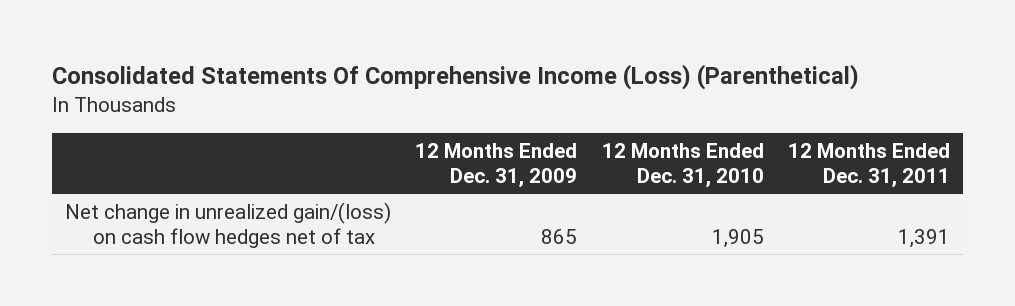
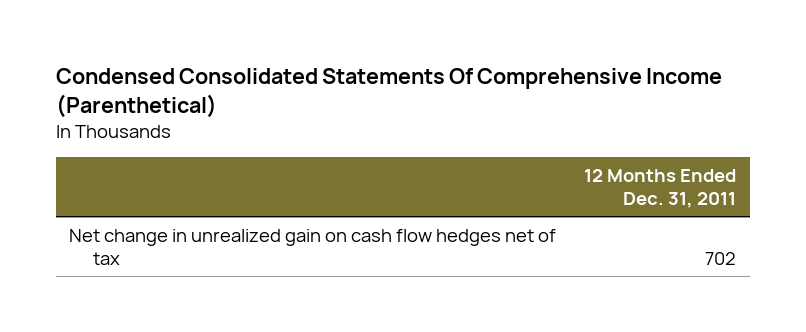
[52,64,860,91] Consolidated Statements Of Comprehensive Income (Loss) (Parenthetical) -> [55,68,722,119] Condensed Consolidated Statements Of Comprehensive Income (Parenthetical)
[415,142,578,188] 12 Months Ended Dec. 31, 2009 -> none
[601,142,764,188] 12 Months Ended Dec. 31, 2010 -> none
[64,202,391,248] Net change in unrealized gain/(loss) on cash flow hedges net of tax -> [69,229,557,265] Net change in unrealized gain on cash flow hedges net of tax
[898,228,951,248] 1,391 -> [705,251,737,265] 702

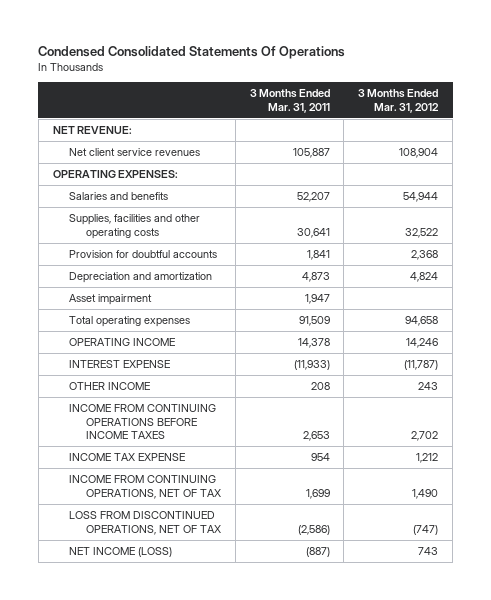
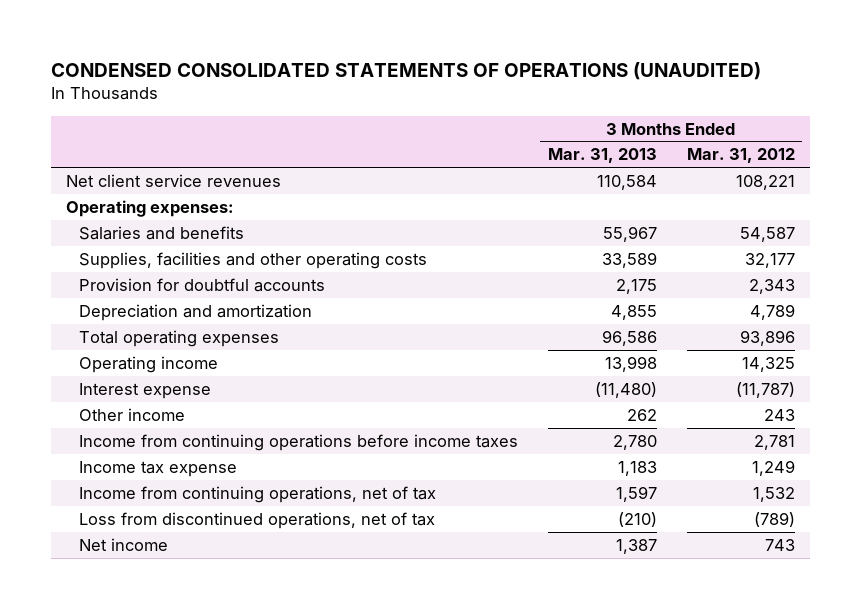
[38,45,346,59] Condensed Consolidated Statements Of Operations -> [51,61,762,80] CONDENSED CONSOLIDATED STATEMENTS OF OPERATIONS (UNAUDITED)
[249,89,330,113] 3 Months Ended Mar. 31, 2011 -> none
none -> [547,148,657,164] Mar. 31, 2013
[52,126,132,135] NET REVENUE: -> none
[69,294,153,306] Asset impairment -> none
[399,148,439,159] 108,904 -> [735,174,795,190] 108,221
[52,170,178,179] OPERATING EXPENSES: -> [66,199,235,217] Operating expenses:
[403,192,439,203] 54,944 -> [739,226,795,242] 54,587
[405,227,439,238] 32,522 -> [744,252,795,268] 32,177
[411,250,439,261] 2,368 -> [748,278,795,294] 2,343
[410,272,439,283] 4,824 -> [749,303,795,320] 4,789
[405,316,439,327] 94,658 -> [739,329,795,346] 93,896
[69,338,176,347] OPERATING INCOME -> [78,355,218,373] Operating income
[406,338,439,349] 14,246 -> [741,356,795,372] 14,325
[69,360,171,369] INTEREST EXPENSE -> [78,382,211,399] Interest expense
[69,382,151,391] OTHER INCOME -> [78,407,185,421] Other income
[69,404,217,440] INCOME FROM CONTINUING OPERATIONS BEFORE INCOME TAXES -> [78,433,518,451] Income from continuing operations before income taxes
[411,431,439,442] 2,702 -> [753,434,795,450] 2,781
[69,453,186,462] INCOME TAX EXPENSE -> [78,460,237,477] Income tax expense
[416,453,439,464] 1,212 -> [751,459,795,476] 1,249
[69,475,221,499] INCOME FROM CONTINUING OPERATIONS, NET OF TAX -> [78,485,436,503] Income from continuing operations, net of tax
[412,488,439,499] 1,490 -> [752,486,795,502] 1,532
[69,511,221,535] LOSS FROM DISCONTINUED OPERATIONS, NET OF TAX -> [78,511,435,529] Loss from discontinued operations, net of tax
[413,524,439,535] (747) -> [753,511,795,527] (789)
[69,547,173,558] NET INCOME (LOSS) -> [78,537,168,551] Net income

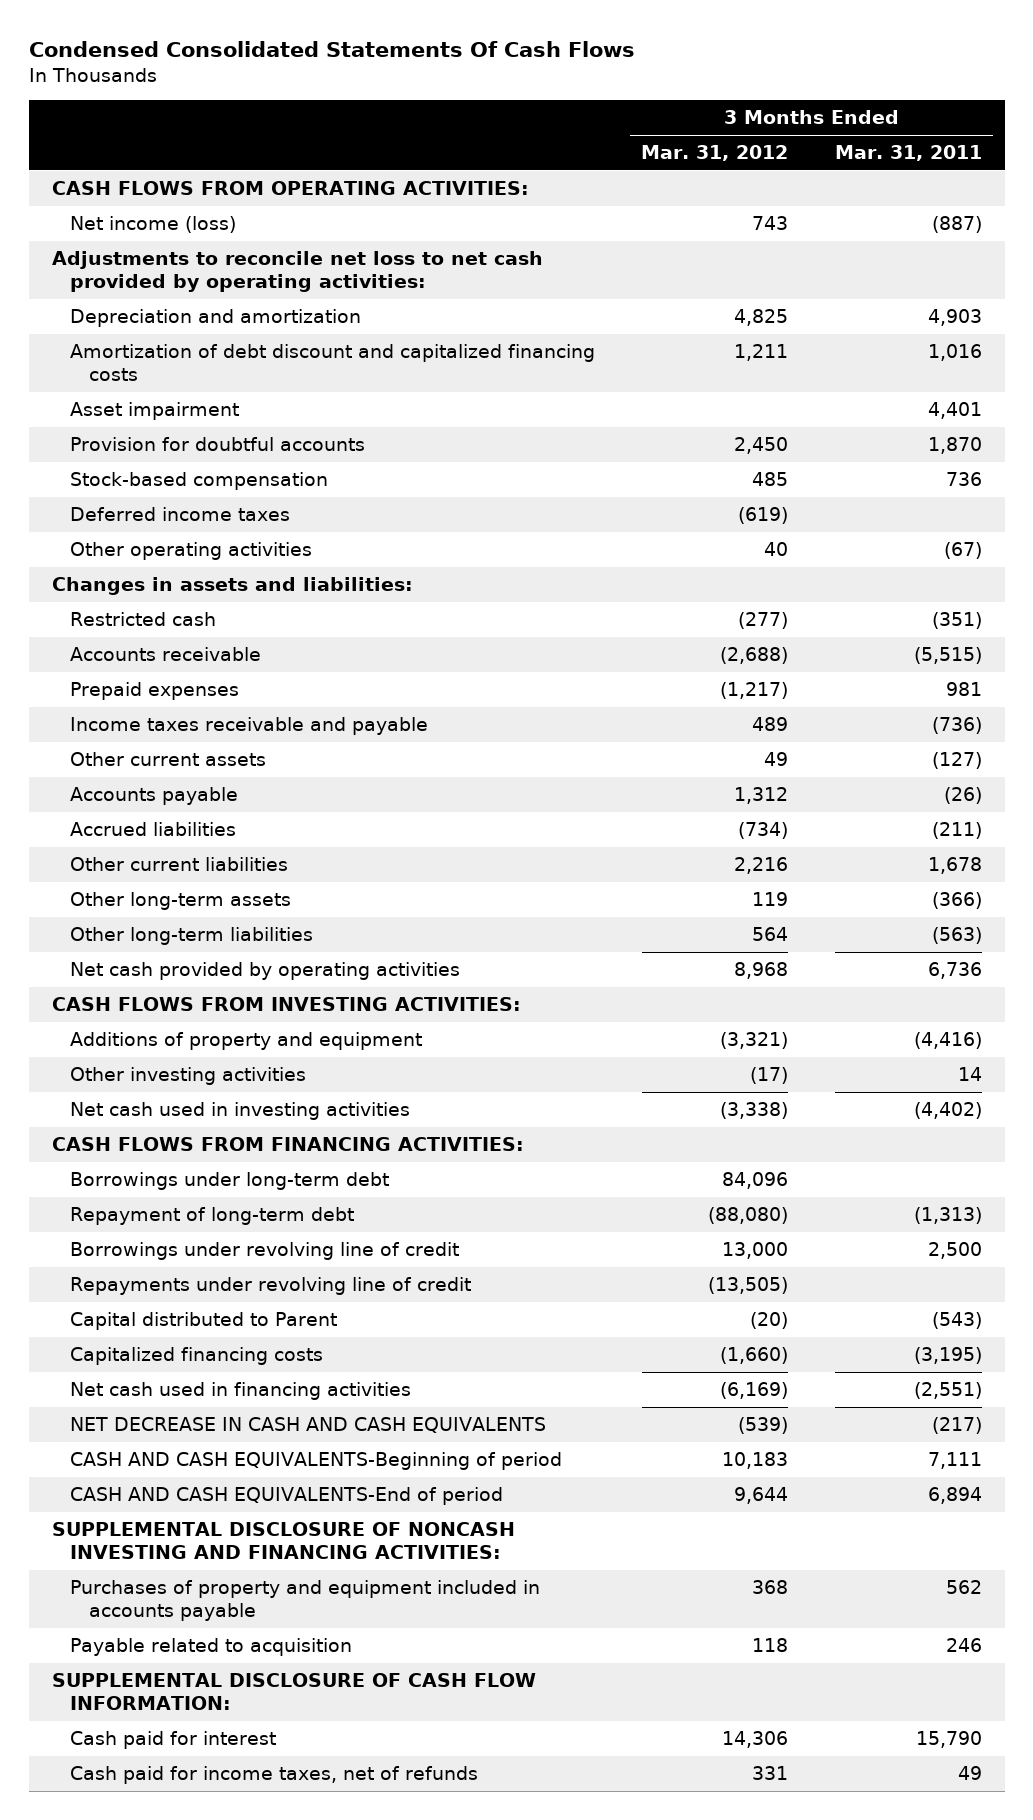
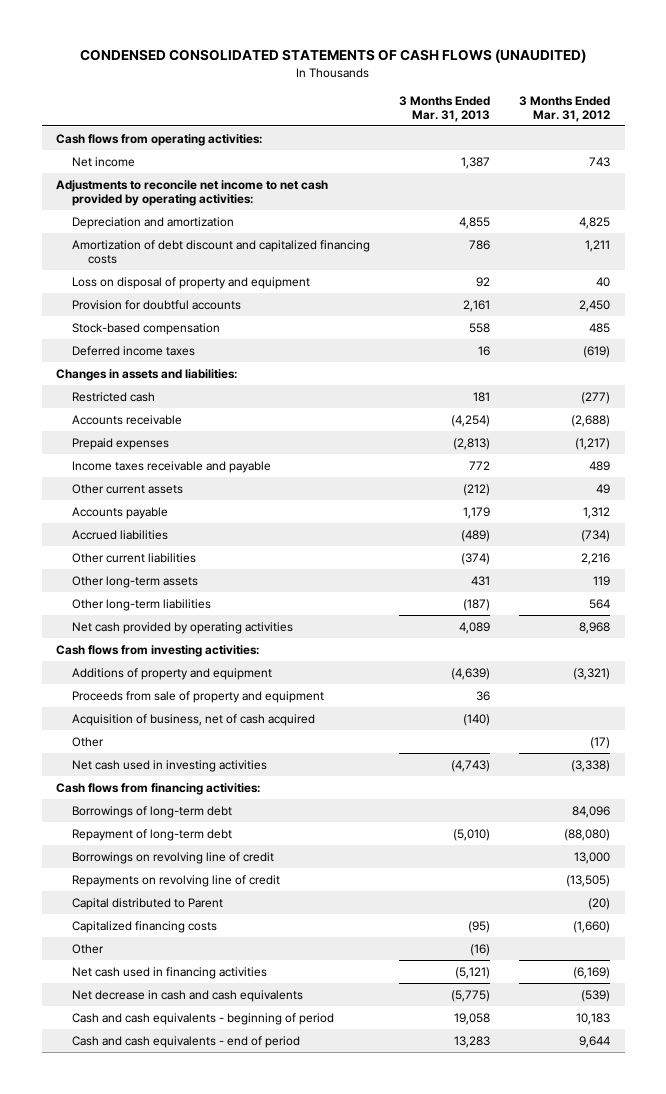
[28,41,635,58] Condensed Consolidated Statements Of Cash Flows -> [80,49,587,64] CONDENSED CONSOLIDATED STATEMENTS OF CASH FLOWS (UNAUDITED)
[834,145,982,162] Mar. 31, 2011 -> none
none -> [399,95,491,122] 3 Months Ended Mar. 31, 2013
[51,181,529,196] CASH FLOWS FROM OPERATING ACTIVITIES: -> [56,133,263,146] Cash flows from operating activities:
[70,216,237,234] Net income (loss) -> [72,156,136,167] Net income
[51,251,543,293] Adjustments to reconcile net loss to net cash provided by operating activities: -> [56,179,329,206] Adjustments to reconcile net income to net cash provided by operating activities:
[70,402,240,421] Asset impairment -> none
none -> [72,276,311,289] Loss on disposal of property and equipment
[70,542,313,561] Other operating activities -> none
[51,997,521,1012] CASH FLOWS FROM INVESTING ACTIVITIES: -> [56,644,260,657] Cash flows from investing activities:
none -> [72,690,325,703] Proceeds from sale of property and equipment
none -> [72,713,316,726] Acquisition of business, net of cash acquired
[70,1067,307,1086] Other investing activities -> [72,736,105,747] Other
[51,1137,524,1152] CASH FLOWS FROM FINANCING ACTIVITIES: -> [56,782,261,795] Cash flows from financing activities:
[70,1172,390,1191] Borrowings under long-term debt -> [72,805,233,818] Borrowings of long-term debt
[70,1242,460,1261] Borrowings under revolving line of credit -> [72,851,275,864] Borrowings on revolving line of credit
[70,1277,472,1296] Repayments under revolving line of credit -> [72,874,281,887] Repayments on revolving line of credit
none -> [72,943,105,954] Other
[51,1522,515,1560] SUPPLEMENTAL DISCLOSURE OF NONCASH INVESTING AND FINANCING ACTIVITIES: -> none
[70,1580,541,1622] Purchases of property and equipment included in accounts payable -> none
[70,1638,353,1657] Payable related to acquisition -> none
[51,1673,536,1711] SUPPLEMENTAL DISCLOSURE OF CASH FLOW INFORMATION: -> none
[70,1731,277,1750] Cash paid for interest -> none
[70,1766,479,1785] Cash paid for income taxes, net of refunds -> none
[70,1417,547,1434] NET DECREASE IN CASH AND CASH EQUIVALENTS -> [72,989,304,1002] Net decrease in cash and cash equivalents
[70,1452,563,1471] CASH AND CASH EQUIVALENTS-Beginning of period -> [72,1012,335,1025] Cash and cash equivalents - beginning of period
[70,1487,504,1506] CASH AND CASH EQUIVALENTS-End of period -> [72,1035,301,1048] Cash and cash equivalents - end of period

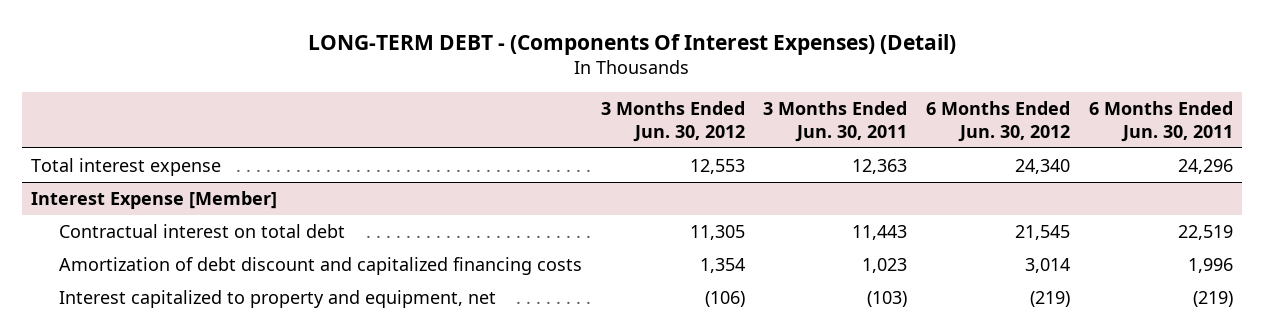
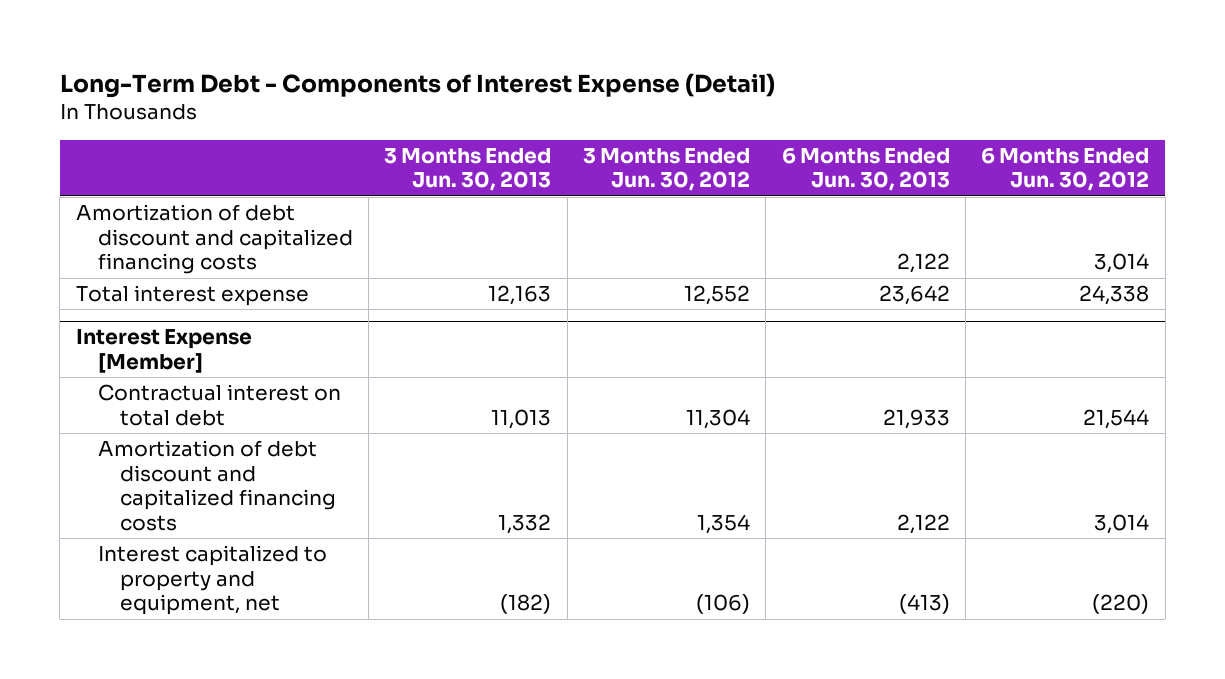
[307,33,956,55] LONG-TERM DEBT - (Components Of Interest Expenses) (Detail) -> [59,72,775,98] Long-Term Debt - Components of Interest Expense (Detail)
[763,101,908,143] 3 Months Ended Jun. 30, 2011 -> none
[1088,101,1233,143] 6 Months Ended Jun. 30, 2011 -> none
none -> [384,147,552,192] 3 Months Ended Jun. 30, 2013
none -> [781,146,950,192] 6 Months Ended Jun. 30, 2013
none -> [75,204,353,275] Amortization of debt discount and capitalized financing costs
[689,158,745,174] 12,553 -> [684,285,751,306] 12,552
[1015,158,1071,174] 24,340 -> [1079,285,1150,306] 24,338
[689,224,745,240] 11,305 -> [686,408,751,429] 11,304
[1015,224,1071,240] 21,545 -> [1083,408,1150,429] 21,544
[1030,290,1071,307] (219) -> [1092,594,1150,615] (220)

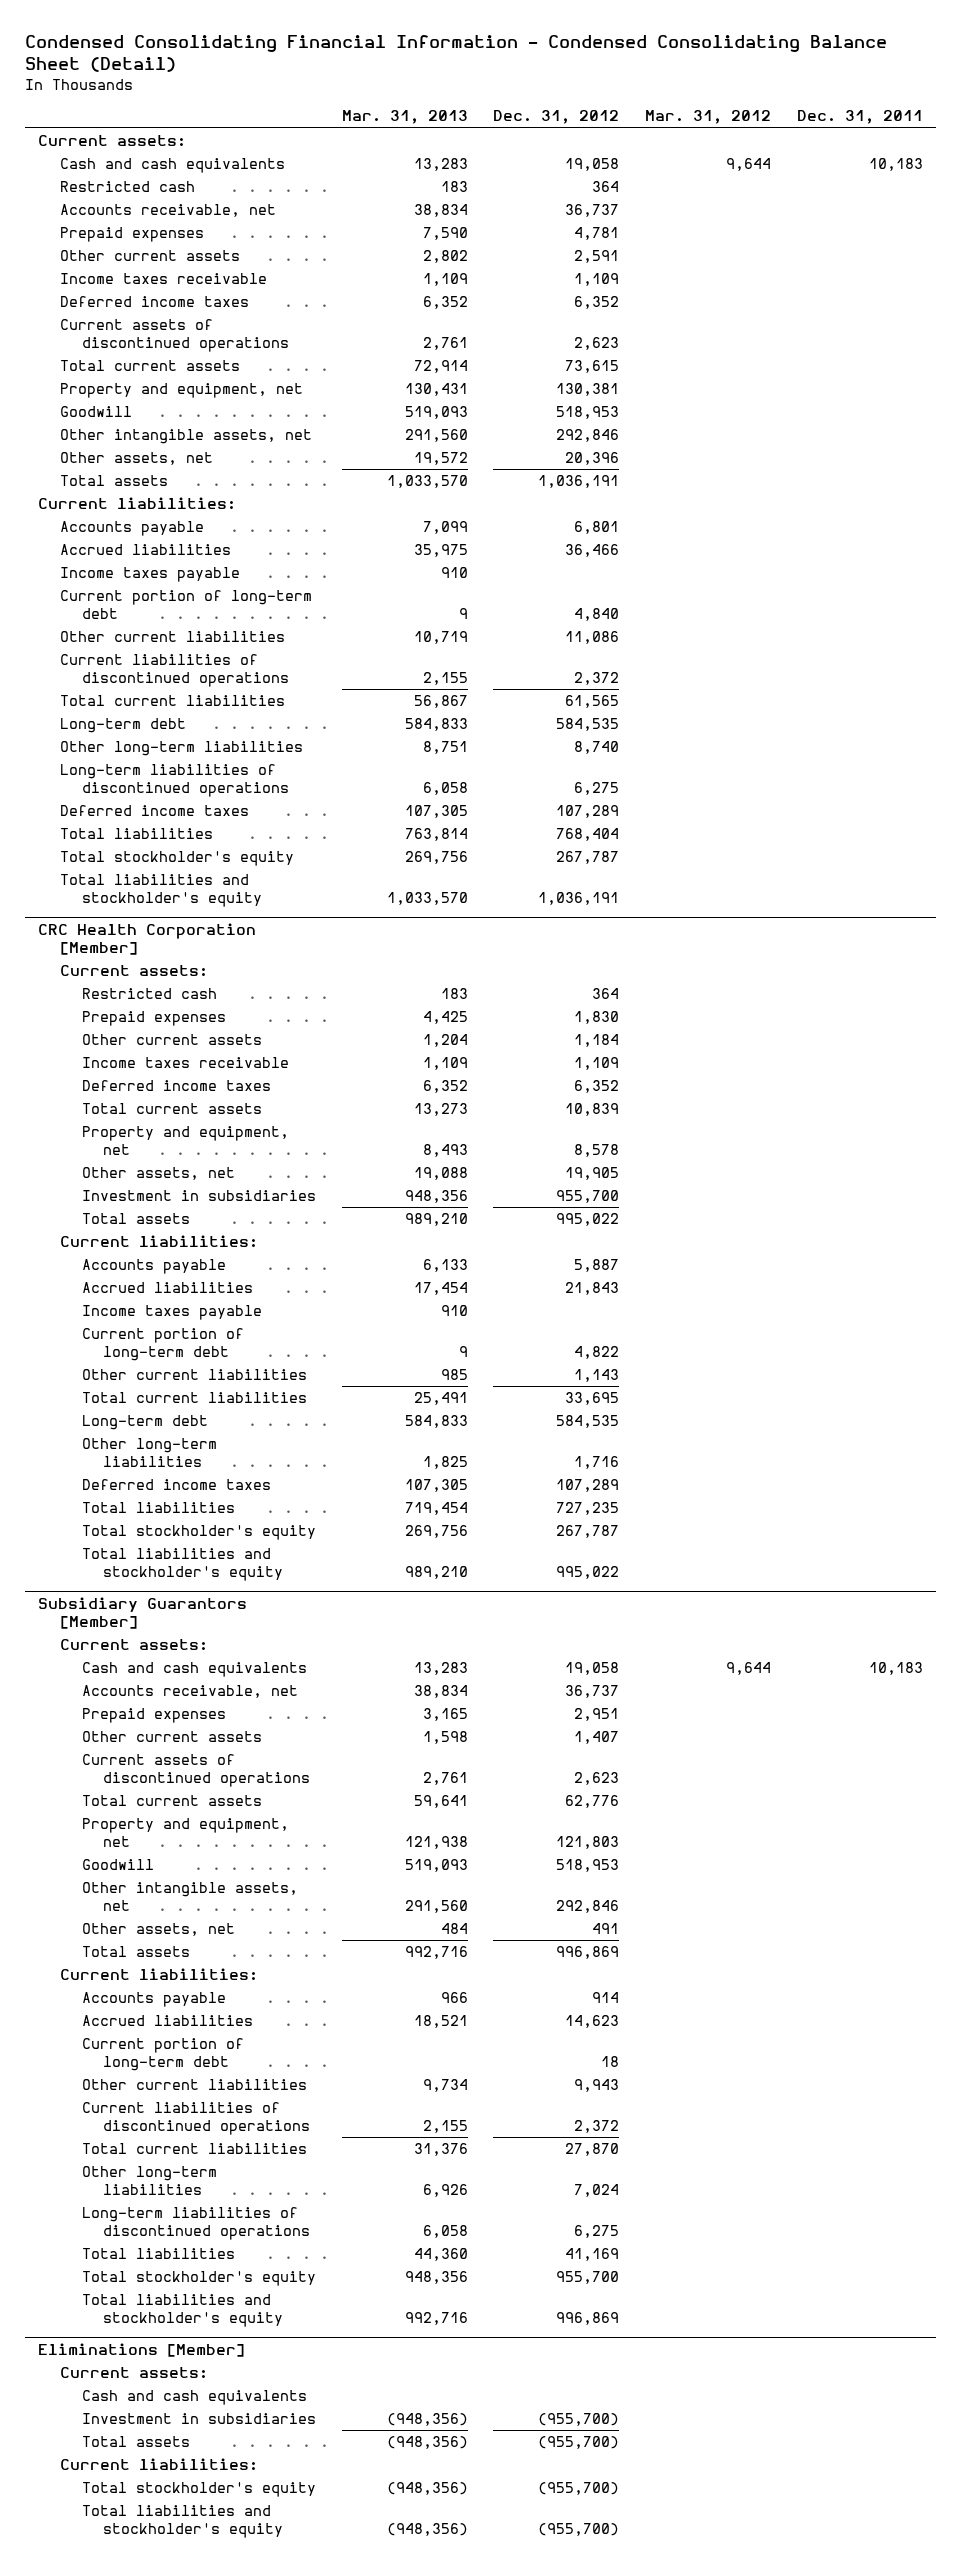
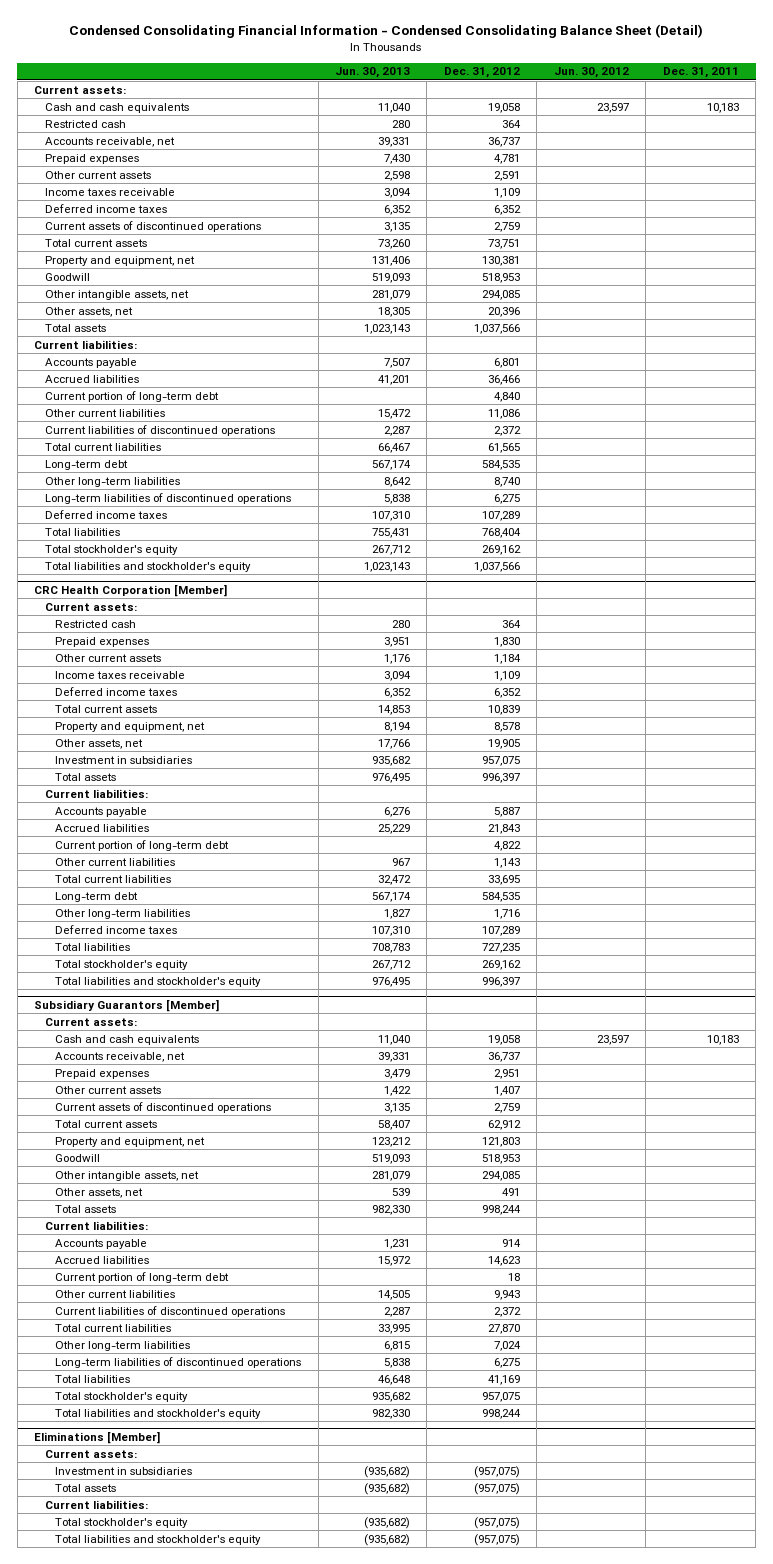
[341,110,468,125] Mar. 31, 2013 -> none
[645,110,772,125] Mar. 31, 2012 -> none
none -> [335,67,411,79] Jun. 30, 2013
none -> [553,67,629,79] Jun. 30, 2012
[574,336,620,350] 2,623 -> [493,221,520,232] 2,759
[565,360,620,374] 73,615 -> [487,238,520,249] 73,751
[556,429,620,443] 292,846 -> [481,289,520,300] 294,085
[538,475,620,489] 1,036,191 -> [473,323,520,334] 1,037,566
[60,567,241,583] Income taxes payable -> none
[556,851,620,865] 267,787 -> [481,544,521,555] 269,162
[538,891,620,905] 1,036,191 -> [473,561,520,572] 1,037,566
[556,1190,620,1204] 955,700 -> [481,755,520,766] 957,075
[556,1213,620,1227] 995,022 -> [481,772,520,783] 996,397
[81,1305,262,1321] Income taxes payable -> none
[556,1525,620,1539] 267,787 -> [481,959,521,970] 269,162
[556,1565,620,1579] 995,022 -> [481,976,520,987] 996,397
[574,1771,620,1785] 2,623 -> [493,1102,520,1113] 2,759
[565,1795,620,1809] 62,776 -> [487,1119,521,1130] 62,912
[556,1899,620,1913] 292,846 -> [481,1170,520,1181] 294,085
[556,1946,620,1960] 996,869 -> [481,1204,521,1215] 998,244
[556,2271,620,2285] 955,700 -> [481,1391,520,1402] 957,075
[556,2311,620,2325] 996,869 -> [481,1408,521,1419] 998,244
[81,2390,307,2406] Cash and cash equivalents -> none
[538,2413,620,2427] (955,700) -> [473,1465,520,1478] (957,075)
[538,2436,620,2450] (955,700) -> [473,1482,520,1495] (957,075)
[538,2482,620,2496] (955,700) -> [473,1516,520,1529] (957,075)
[538,2522,620,2536] (955,700) -> [473,1533,520,1546] (957,075)

